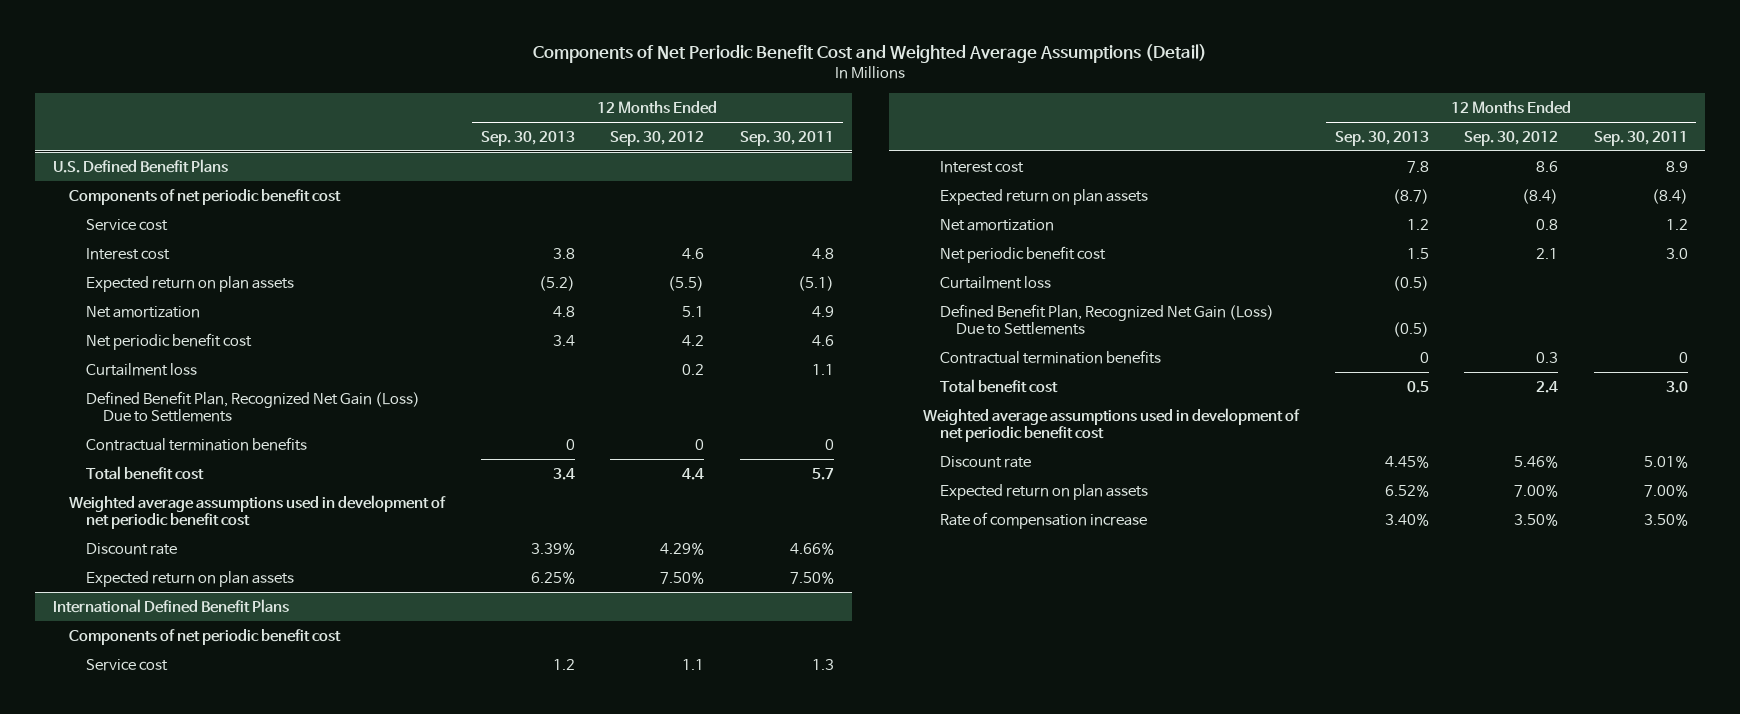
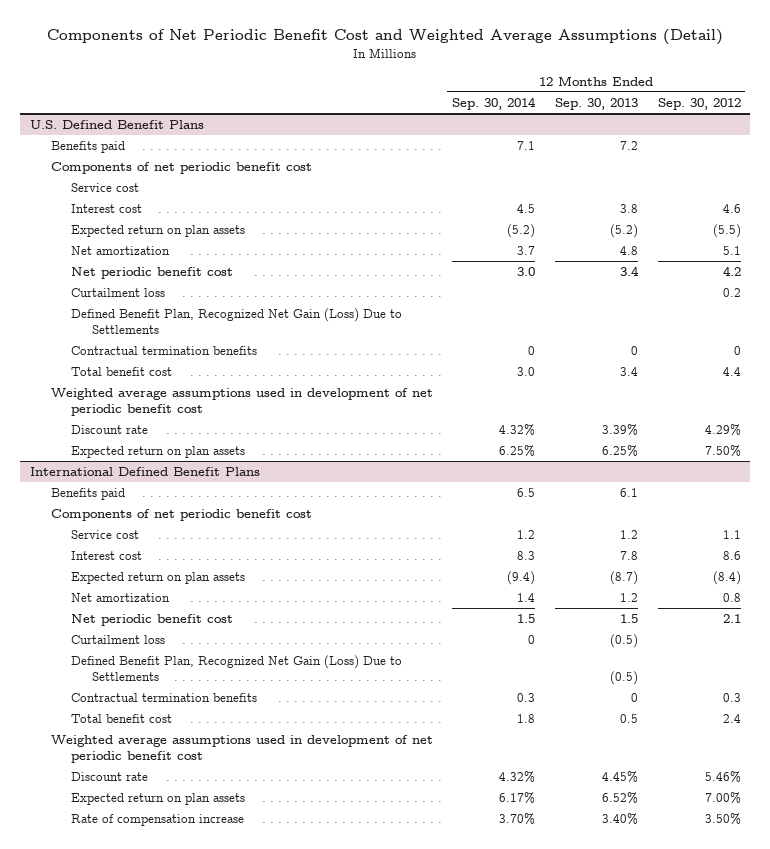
[739,130,834,146] Sep. 30, 2011 -> none
none -> [452,96,537,110] Sep. 30, 2014
none -> [50,141,125,154] Benefits paid
none -> [50,488,125,501] Benefits paid

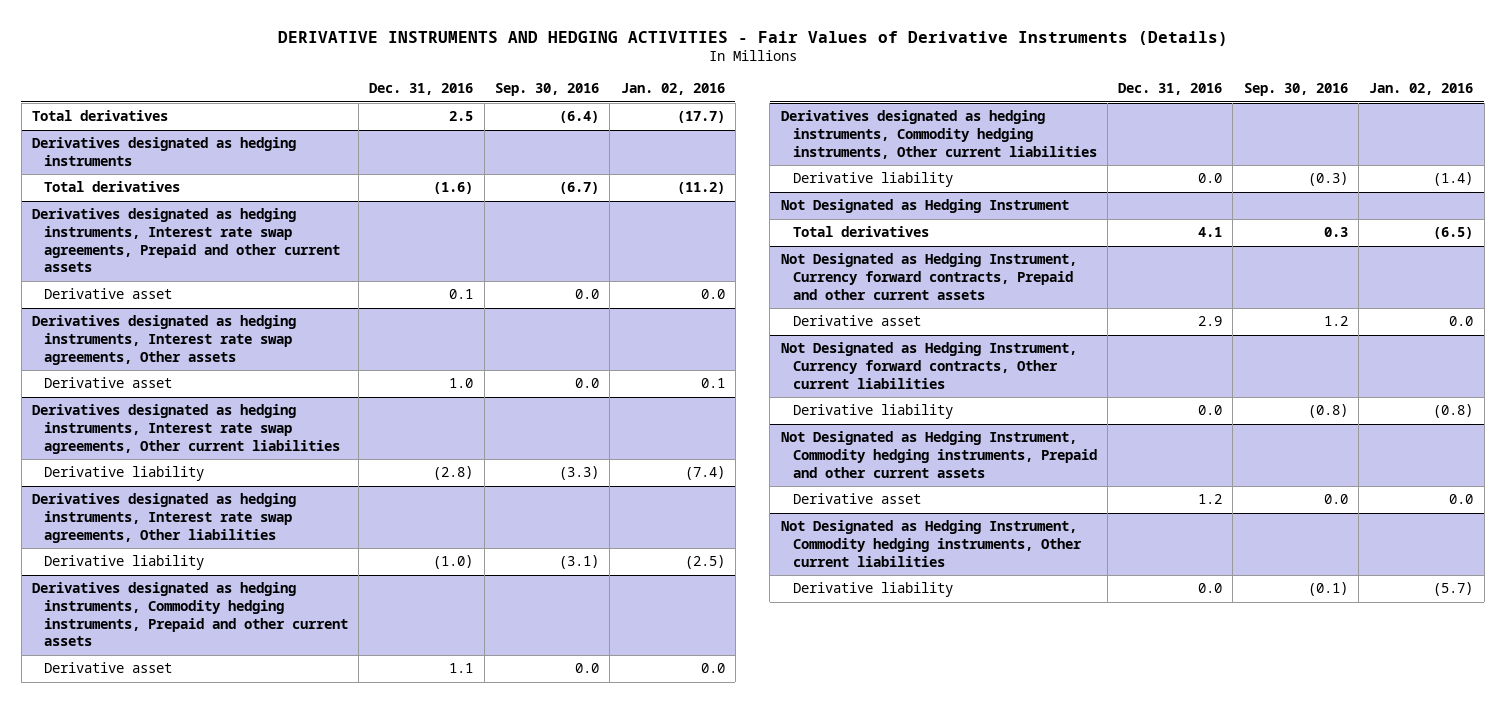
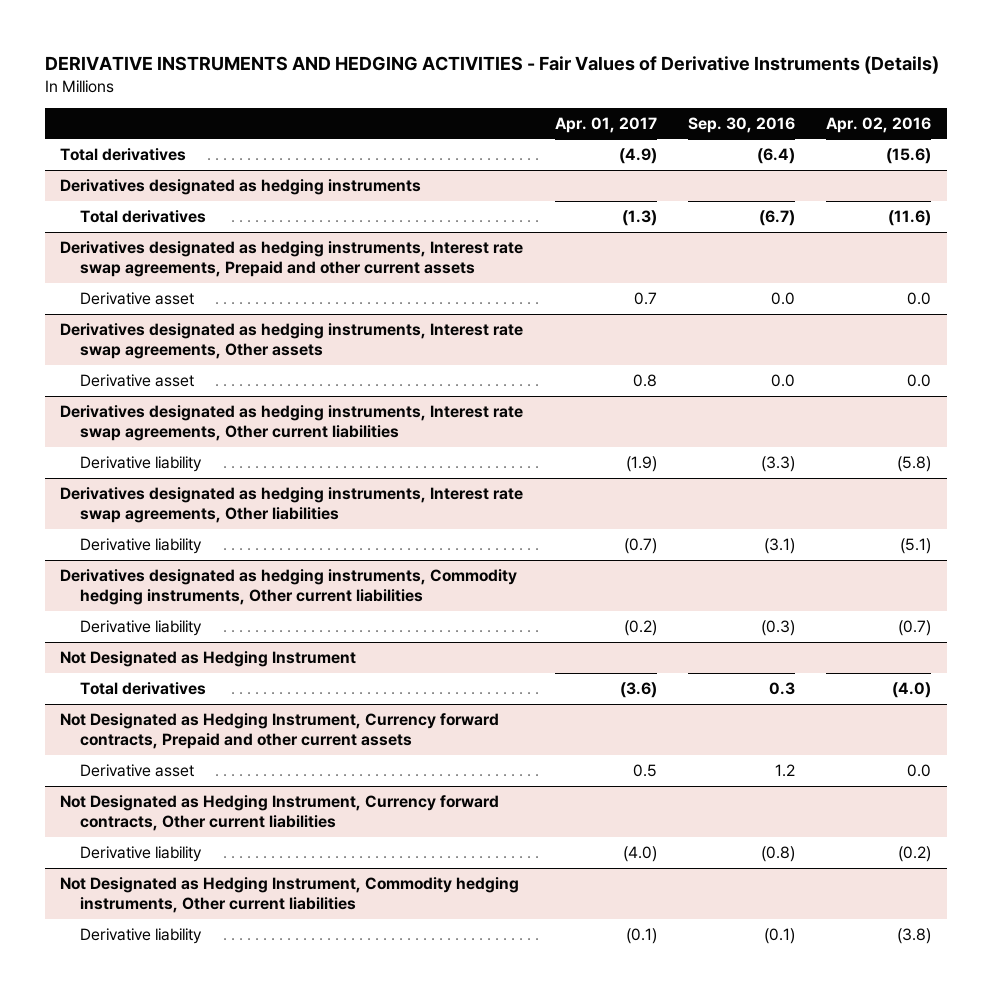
[369,83,474,96] Dec. 31, 2016 -> none
[620,83,725,96] Jan. 02, 2016 -> none
none -> [554,116,657,133] Apr. 01, 2017
none -> [826,116,932,133] Apr. 02, 2016
[31,582,348,647] Derivatives designated as hedging instruments, Commodity hedging instruments, Prepaid and other current assets -> none
[43,662,172,674] Derivative asset -> none
[780,431,1097,478] Not Designated as Hedging Instrument, Commodity hedging instruments, Prepaid and other current assets -> none
[792,493,921,505] Derivative asset -> none

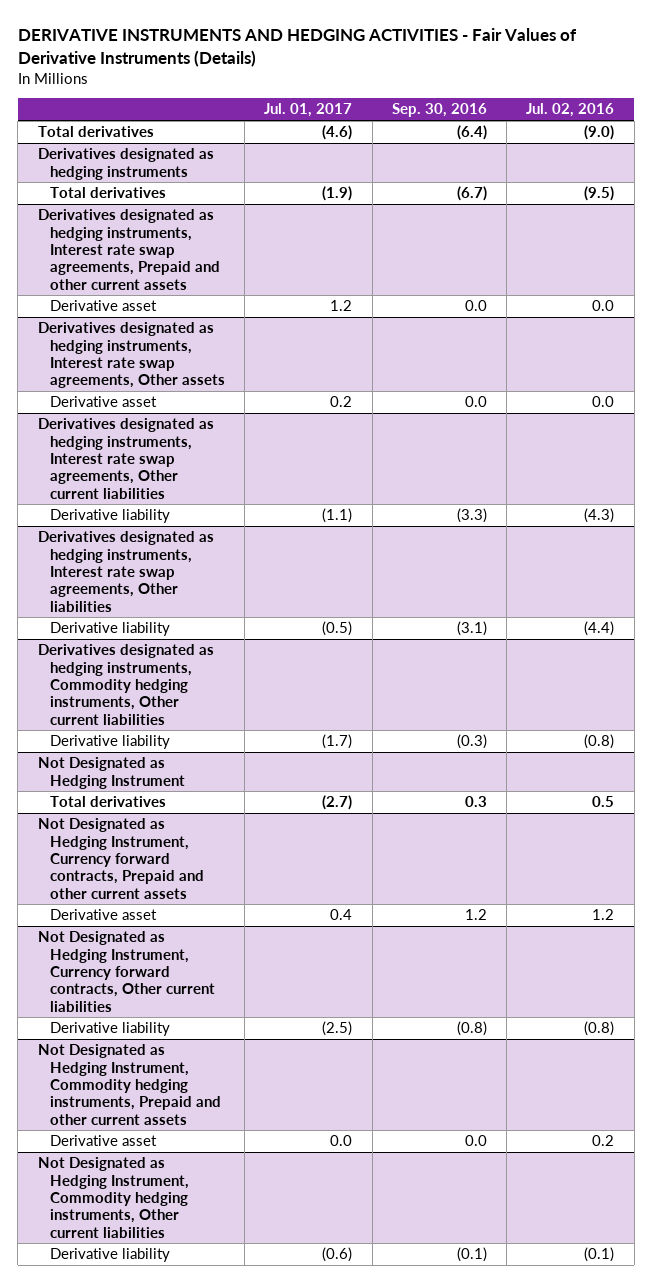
[554,116,657,133] Apr. 01, 2017 -> none
[826,116,932,133] Apr. 02, 2016 -> none
none -> [264,103,353,118] Jul. 01, 2017
none -> [526,103,615,118] Jul. 02, 2016
none -> [37,1044,221,1125] Not Designated as Hedging Instrument, Commodity hedging instruments, Prepaid and other current assets
none -> [49,1135,157,1147] Derivative asset

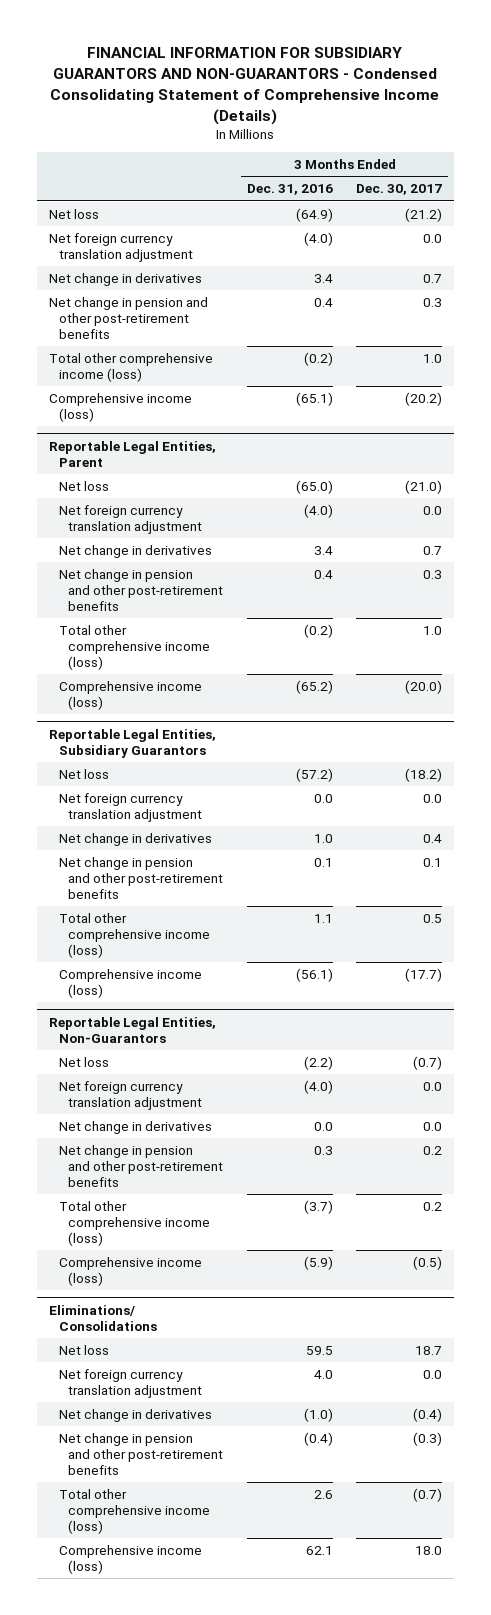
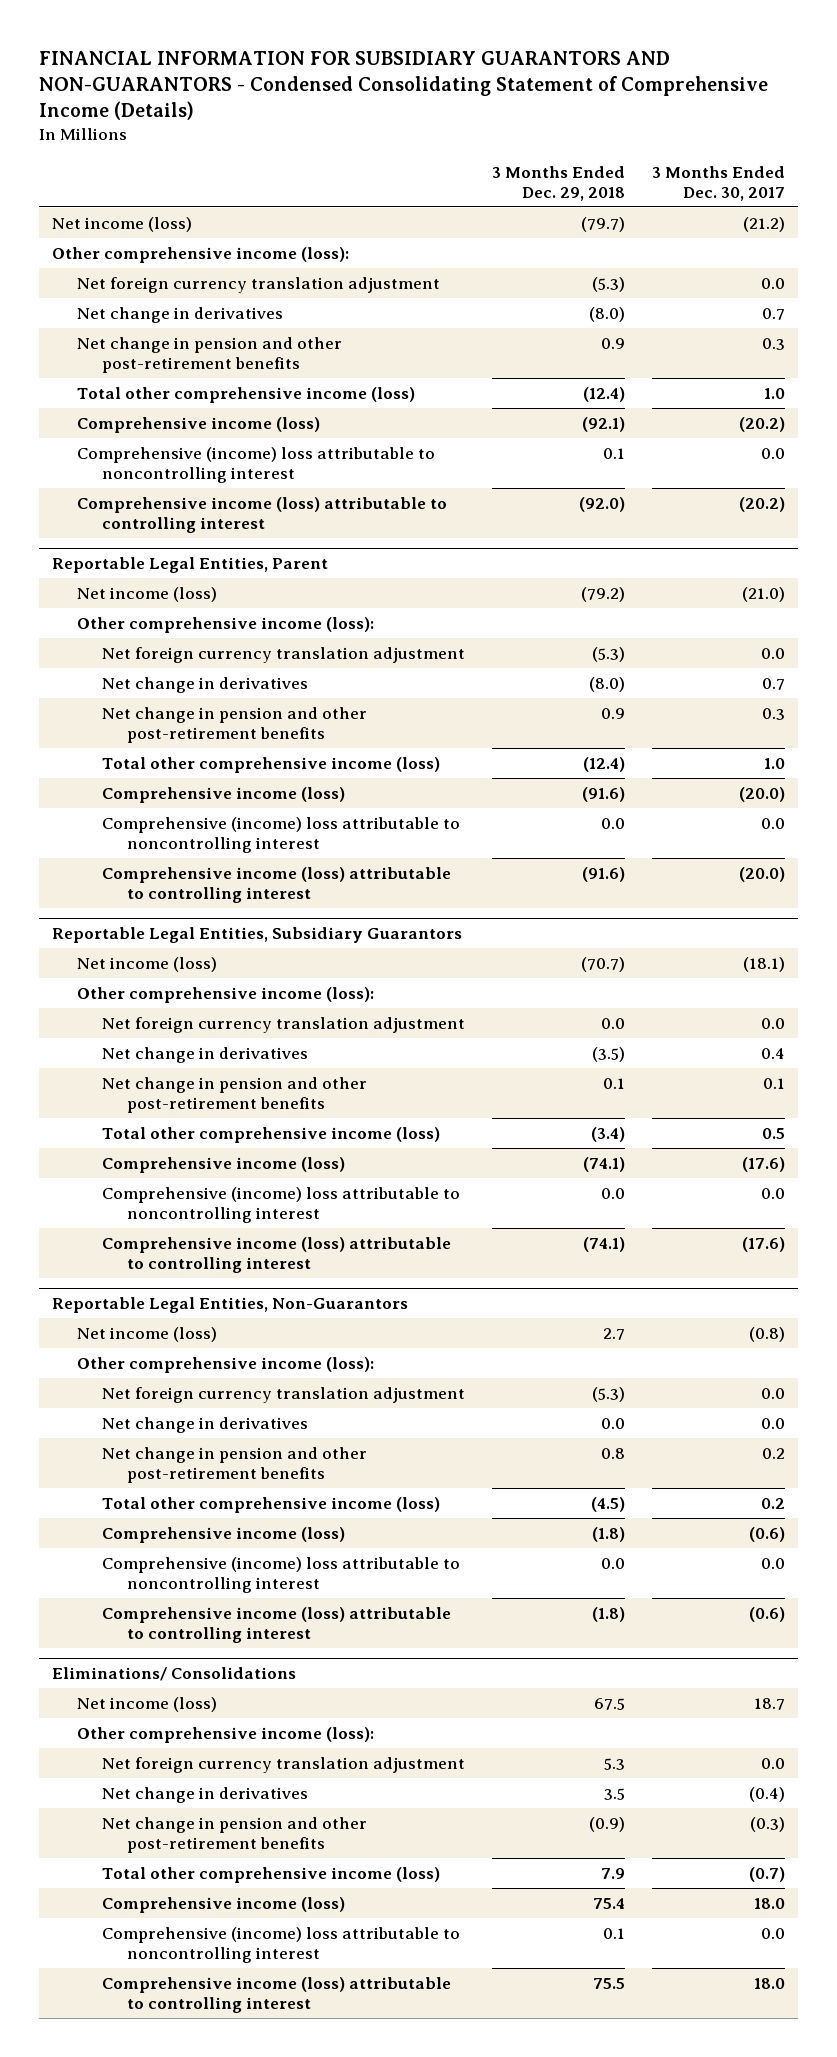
[246,184,333,196] Dec. 31, 2016 -> none
none -> [491,165,625,201] 3 Months Ended Dec. 29, 2018
[48,208,99,219] Net loss -> [52,216,193,232] Net income (loss)
none -> [52,246,350,263] Other comprehensive income (loss):
none -> [77,446,436,484] Comprehensive (income) loss attributable to noncontrolling interest
none -> [77,496,448,534] Comprehensive income (loss) attributable to controlling interest
[58,480,109,491] Net loss -> [77,586,218,602] Net income (loss)
none -> [77,616,375,633] Other comprehensive income (loss):
none -> [102,816,461,854] Comprehensive (income) loss attributable to noncontrolling interest
none -> [102,866,452,904] Comprehensive income (loss) attributable to controlling interest
[58,768,109,779] Net loss -> [77,956,218,972] Net income (loss)
[405,767,443,782] (18.2) -> [742,956,785,972] (18.1)
none -> [77,986,375,1003] Other comprehensive income (loss):
[405,967,443,982] (17.7) -> [741,1156,785,1172] (17.6)
none -> [102,1186,461,1224] Comprehensive (income) loss attributable to noncontrolling interest
none -> [102,1236,452,1274] Comprehensive income (loss) attributable to controlling interest
[58,1056,109,1067] Net loss -> [77,1326,218,1342] Net income (loss)
[413,1055,443,1070] (0.7) -> [748,1326,785,1342] (0.8)
none -> [77,1356,375,1373] Other comprehensive income (loss):
[413,1255,443,1270] (0.5) -> [748,1526,785,1542] (0.6)
none -> [102,1556,461,1594] Comprehensive (income) loss attributable to noncontrolling interest
none -> [102,1606,452,1644] Comprehensive income (loss) attributable to controlling interest
[58,1344,109,1355] Net loss -> [77,1696,218,1712] Net income (loss)
none -> [77,1726,375,1743] Other comprehensive income (loss):
none -> [102,1926,461,1964] Comprehensive (income) loss attributable to noncontrolling interest
none -> [102,1976,452,2014] Comprehensive income (loss) attributable to controlling interest

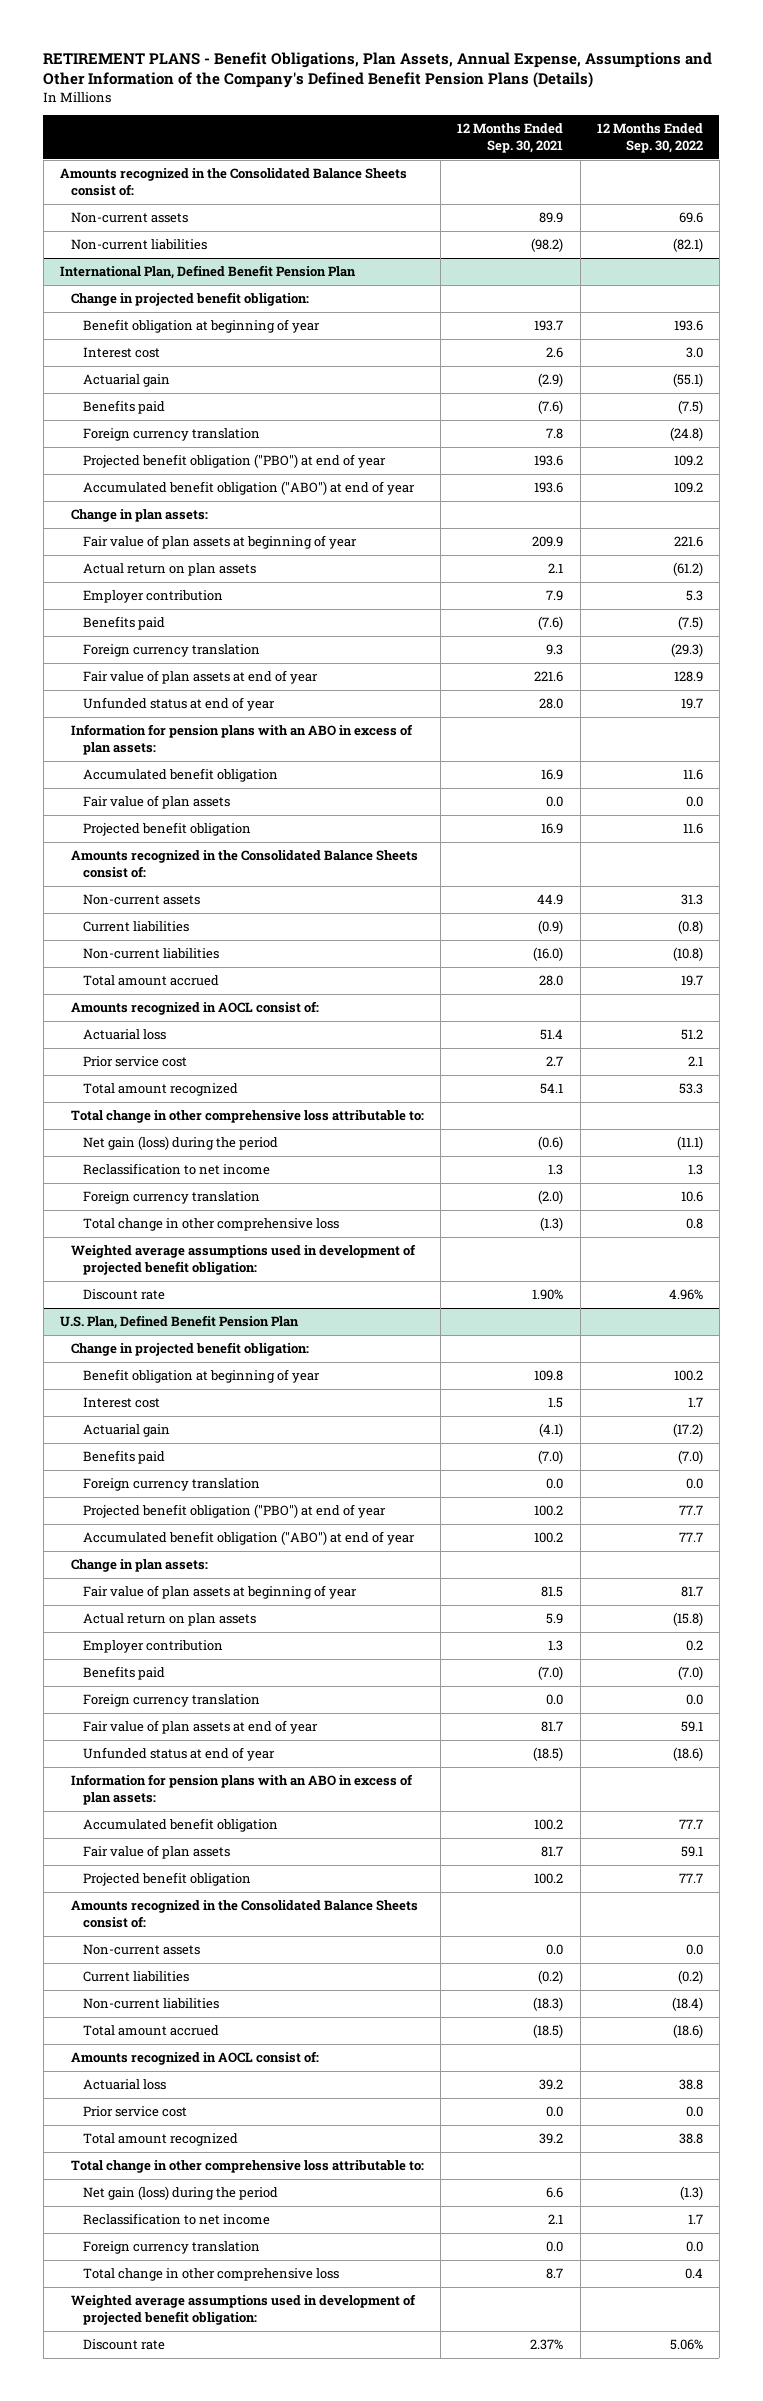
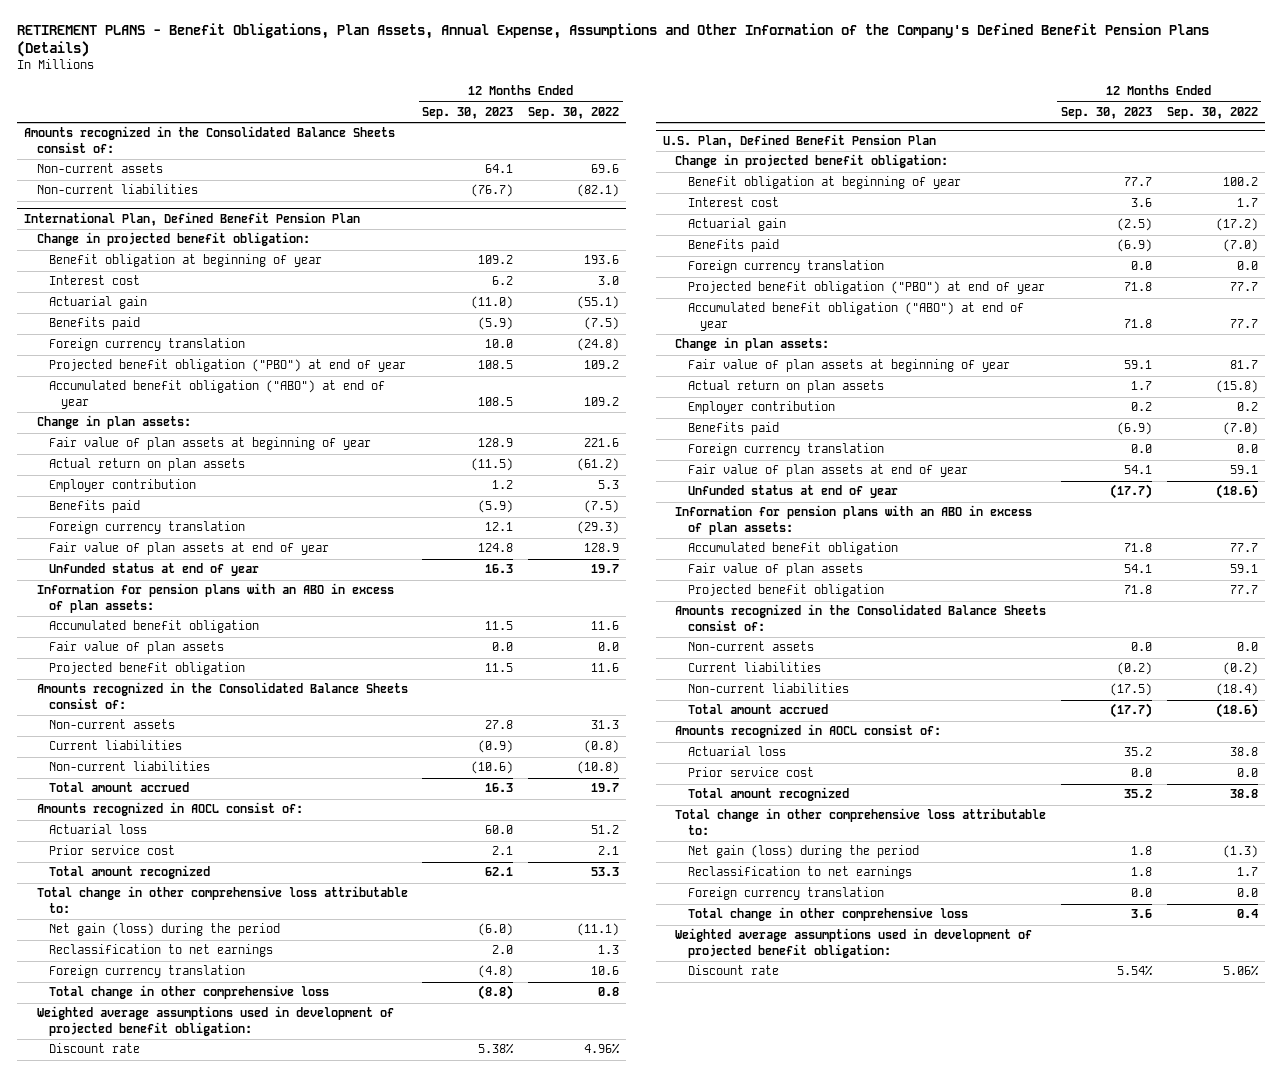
[457,122,564,153] 12 Months Ended Sep. 30, 2021 -> none
none -> [422,106,514,119] Sep. 30, 2023
[82,1163,270,1176] Reclassification to net income -> [48,944,273,958] Reclassification to net earnings
[82,2213,270,2226] Reclassification to net income -> [687,866,912,880] Reclassification to net earnings

